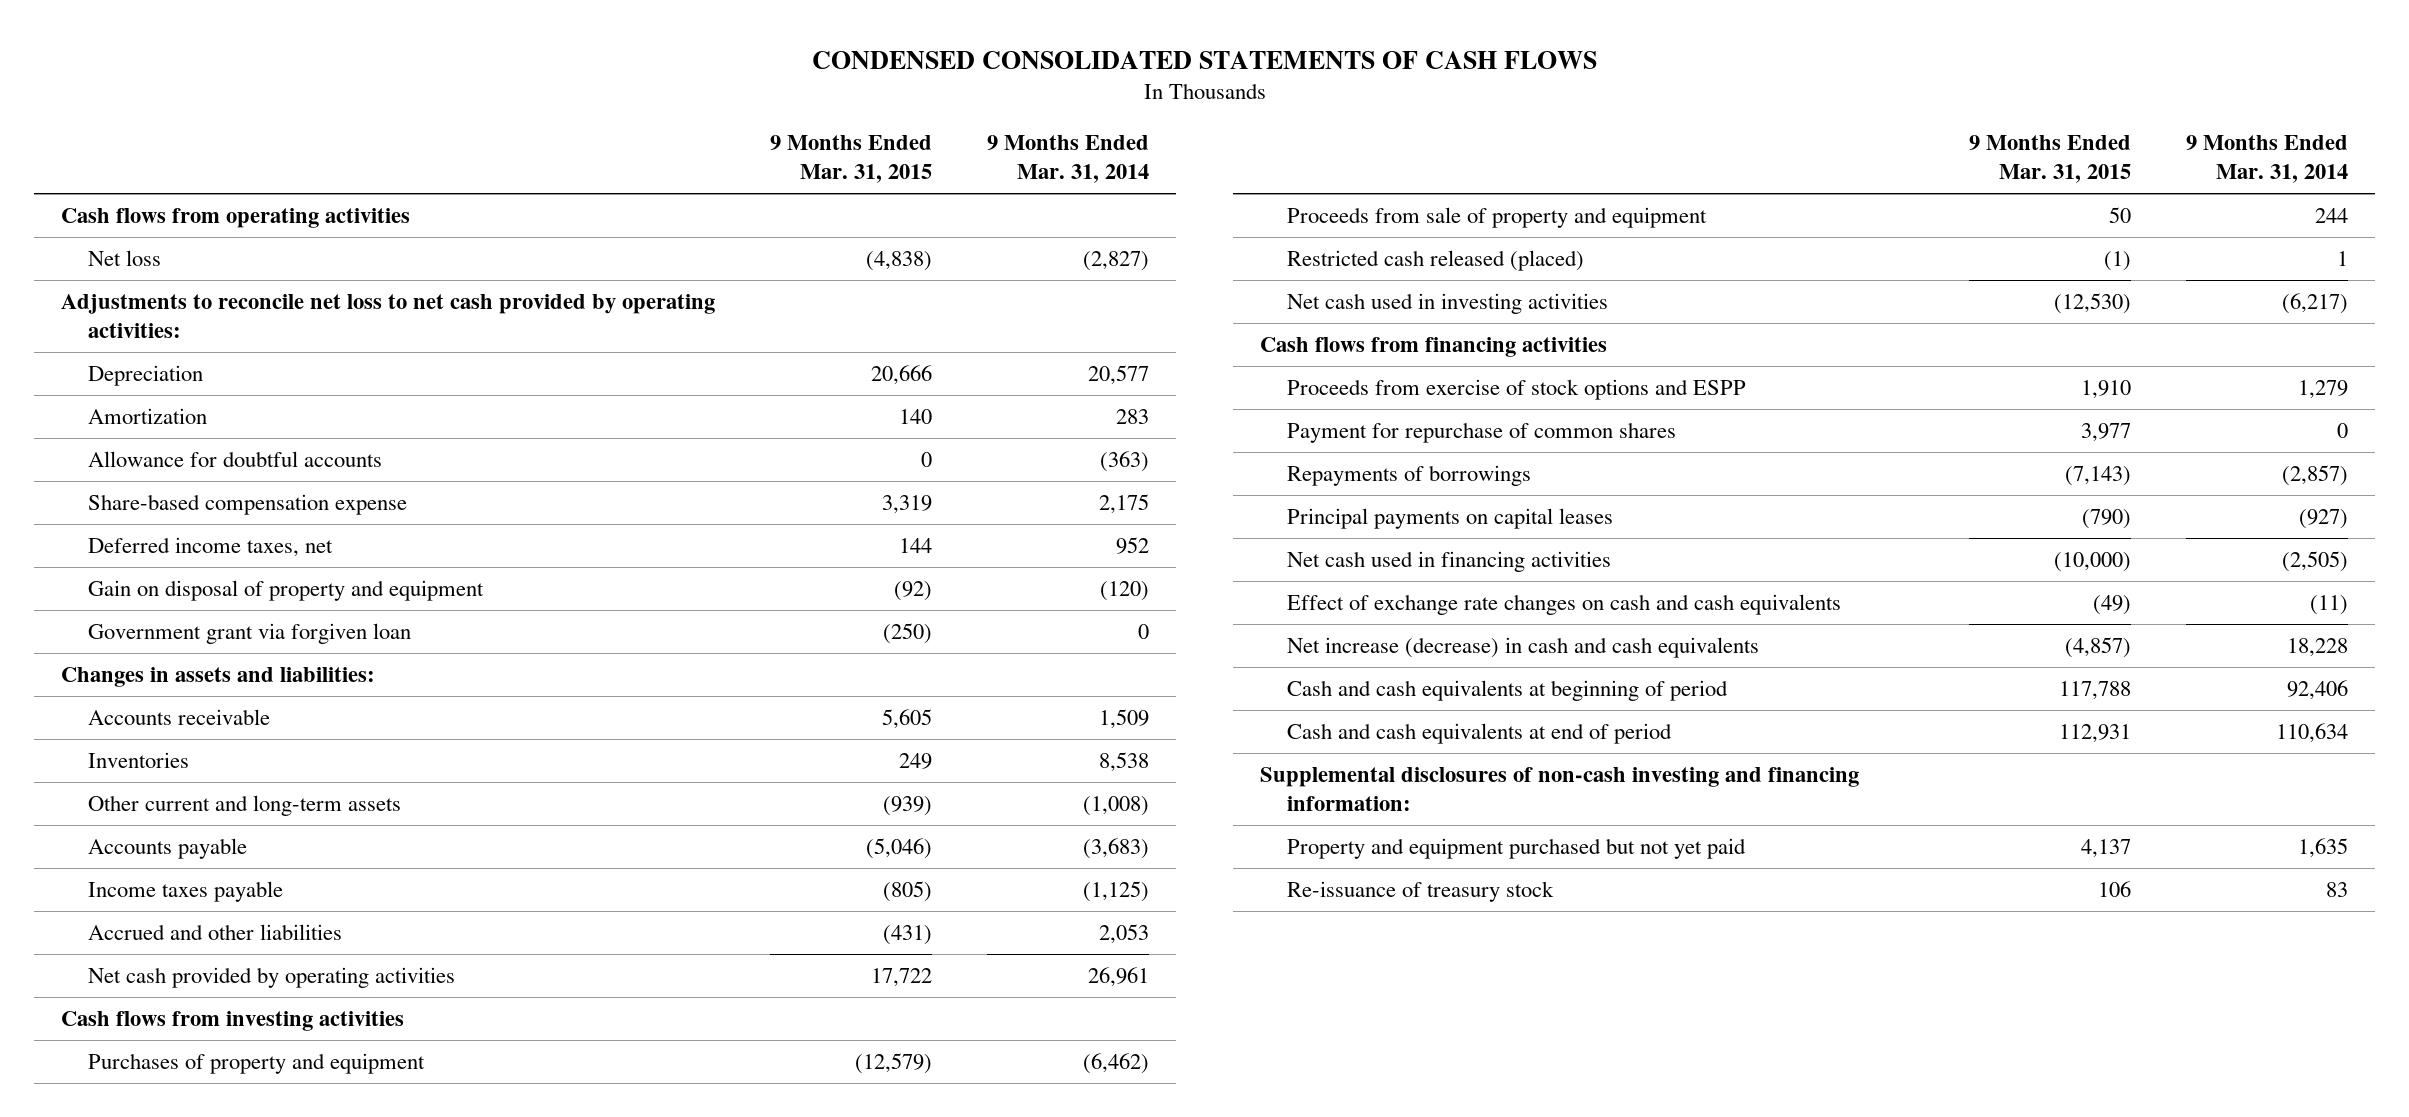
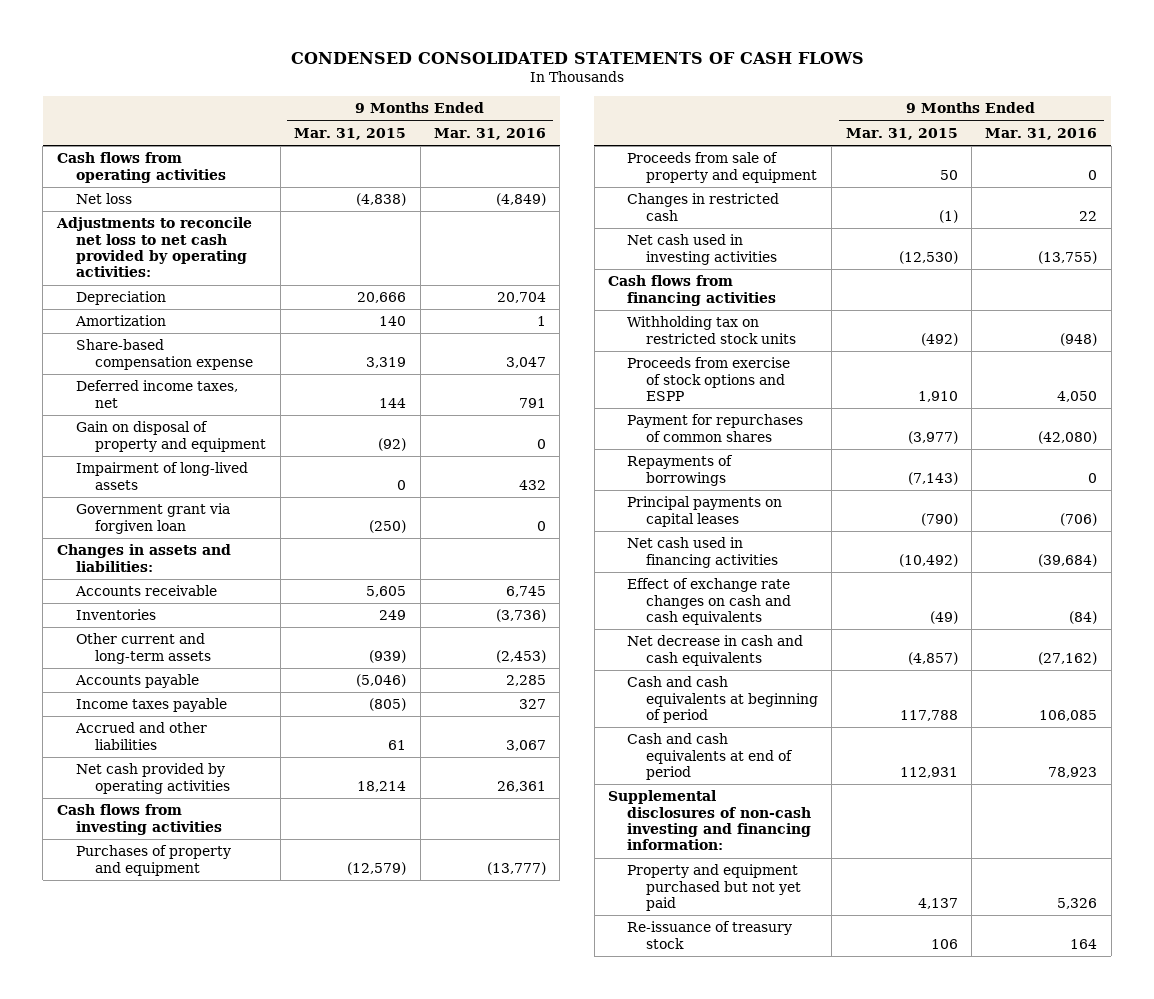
[987,135,1150,184] 9 Months Ended Mar. 31, 2014 -> none
none -> [434,127,547,140] Mar. 31, 2016
[88,450,383,467] Allowance for doubtful accounts -> none
none -> [75,462,248,490] Impairment of long-lived assets
[883,924,933,945] (431) -> [388,739,407,750] 61
[871,967,933,987] 17,722 -> [357,780,407,792] 18,214
[1286,249,1584,271] Restricted cash released (placed) -> [626,193,779,221] Changes in restricted cash
none -> [626,316,796,344] Withholding tax on restricted stock units
[1286,421,1676,443] Payment for repurchase of common shares -> [626,414,803,442] Payment for repurchases of common shares
[2080,422,2131,442] 3,977 -> [907,430,958,444] (3,977)
[2053,551,2131,572] (10,000) -> [898,553,958,567] (10,492)
[1286,636,1759,658] Net increase (decrease) in cash and cash equivalents -> [626,635,803,666] Net decrease in cash and cash equivalents

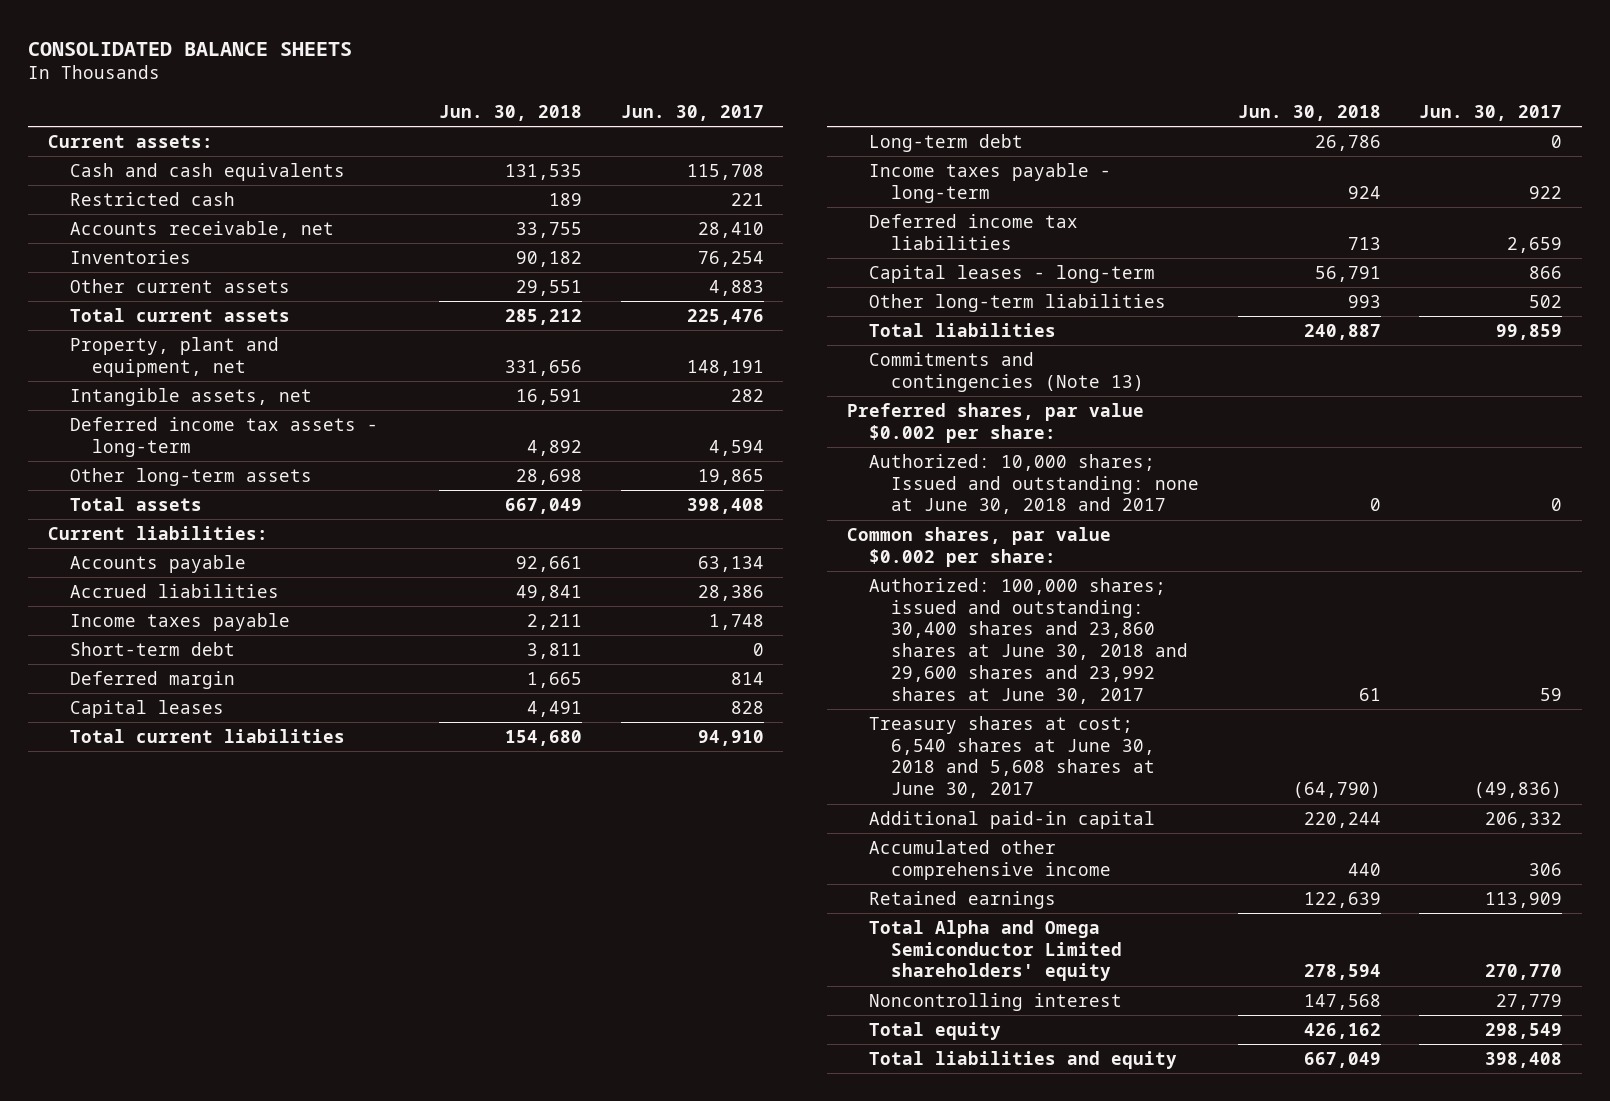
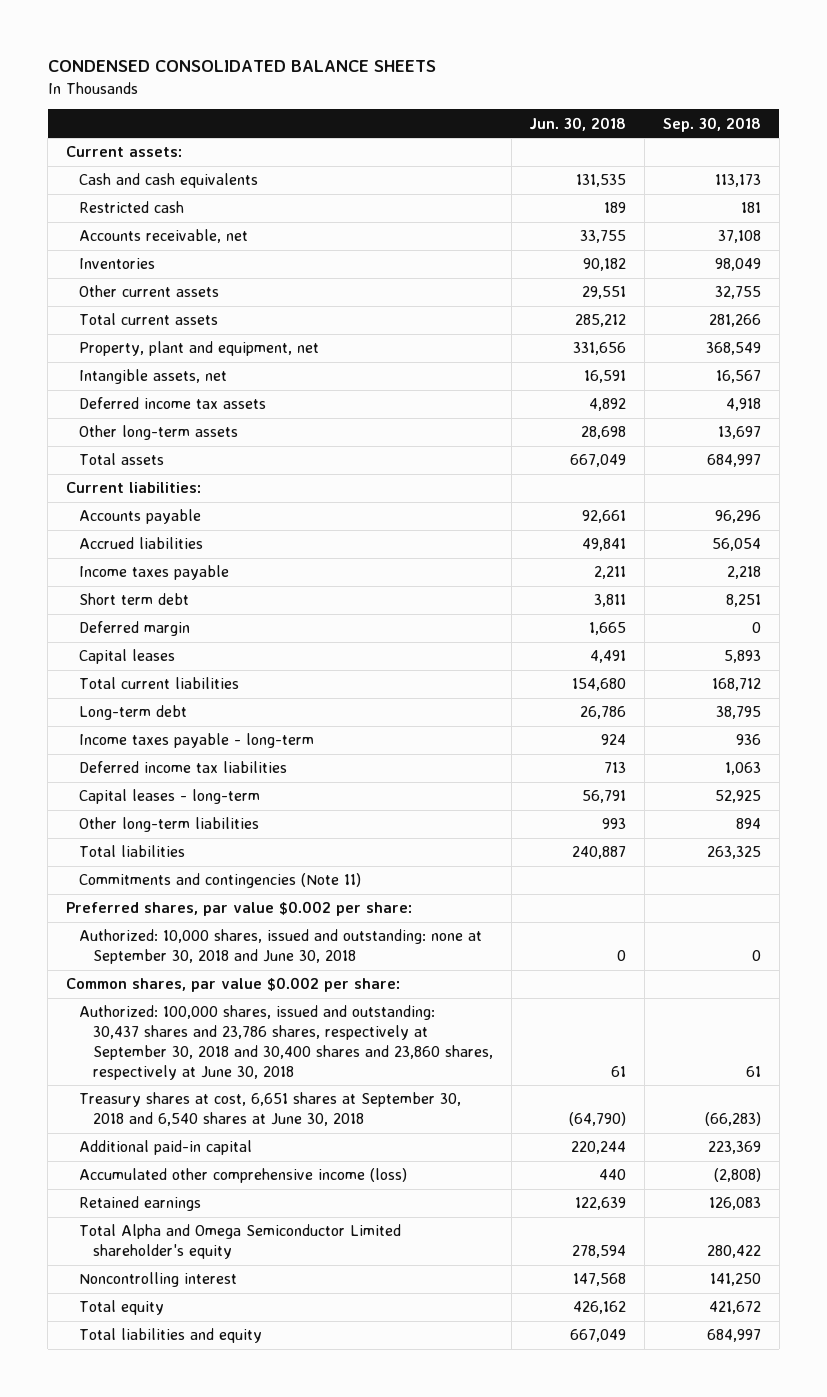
[28,41,353,56] CONSOLIDATED BALANCE SHEETS -> [47,60,436,73] CONDENSED CONSOLIDATED BALANCE SHEETS
[620,104,764,121] Jun. 30, 2017 -> none
none -> [663,116,762,132] Sep. 30, 2018
[69,417,378,457] Deferred income tax assets - long-term -> [79,397,267,410] Deferred income tax assets
[69,642,235,657] Short-term debt -> [79,593,190,606] Short term debt
[868,352,1144,392] Commitments and contingencies (Note 13) -> [79,873,362,889] Commitments and contingencies (Note 11)
[868,454,1199,515] Authorized: 10,000 shares; Issued and outstanding: none at June 30, 2018 and 2017 -> [79,929,483,965] Authorized: 10,000 shares, issued and outstanding: none at September 30, 2018 and June 30, 2018
[868,578,1188,704] Authorized: 100,000 shares; issued and outstanding: 30,400 shares and 23,860 shares at June 30, 2018 and 29,600 shares and 23,992 shares at June 30, 2017 -> [79,1005,493,1080] Authorized: 100,000 shares, issued and outstanding: 30,437 shares and 23,786 shares, respectively at September 30, 2018 and 30,400 shares and 23,860 shares, respectively at June 30, 2018
[868,716,1155,799] Treasury shares at cost; 6,540 shares at June 30, 2018 and 5,608 shares at June 30, 2017 -> [79,1092,462,1127] Treasury shares at cost, 6,651 shares at September 30, 2018 and 6,540 shares at June 30, 2018
[868,840,1111,880] Accumulated other comprehensive income -> [79,1168,408,1184] Accumulated other comprehensive income (loss)
[868,920,1122,982] Total Alpha and Omega Semiconductor Limited shareholders' equity -> [79,1224,402,1260] Total Alpha and Omega Semiconductor Limited shareholder's equity

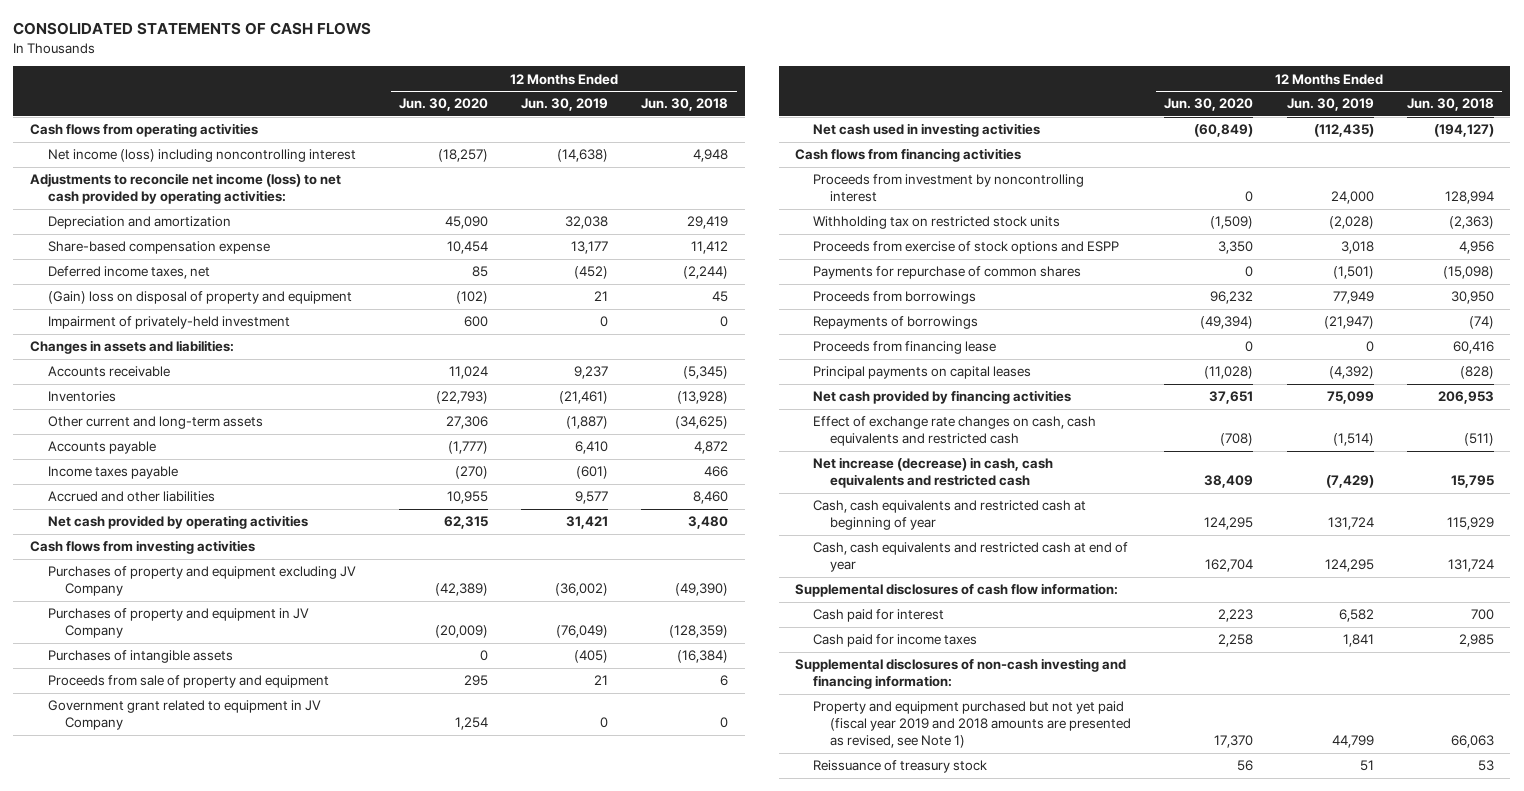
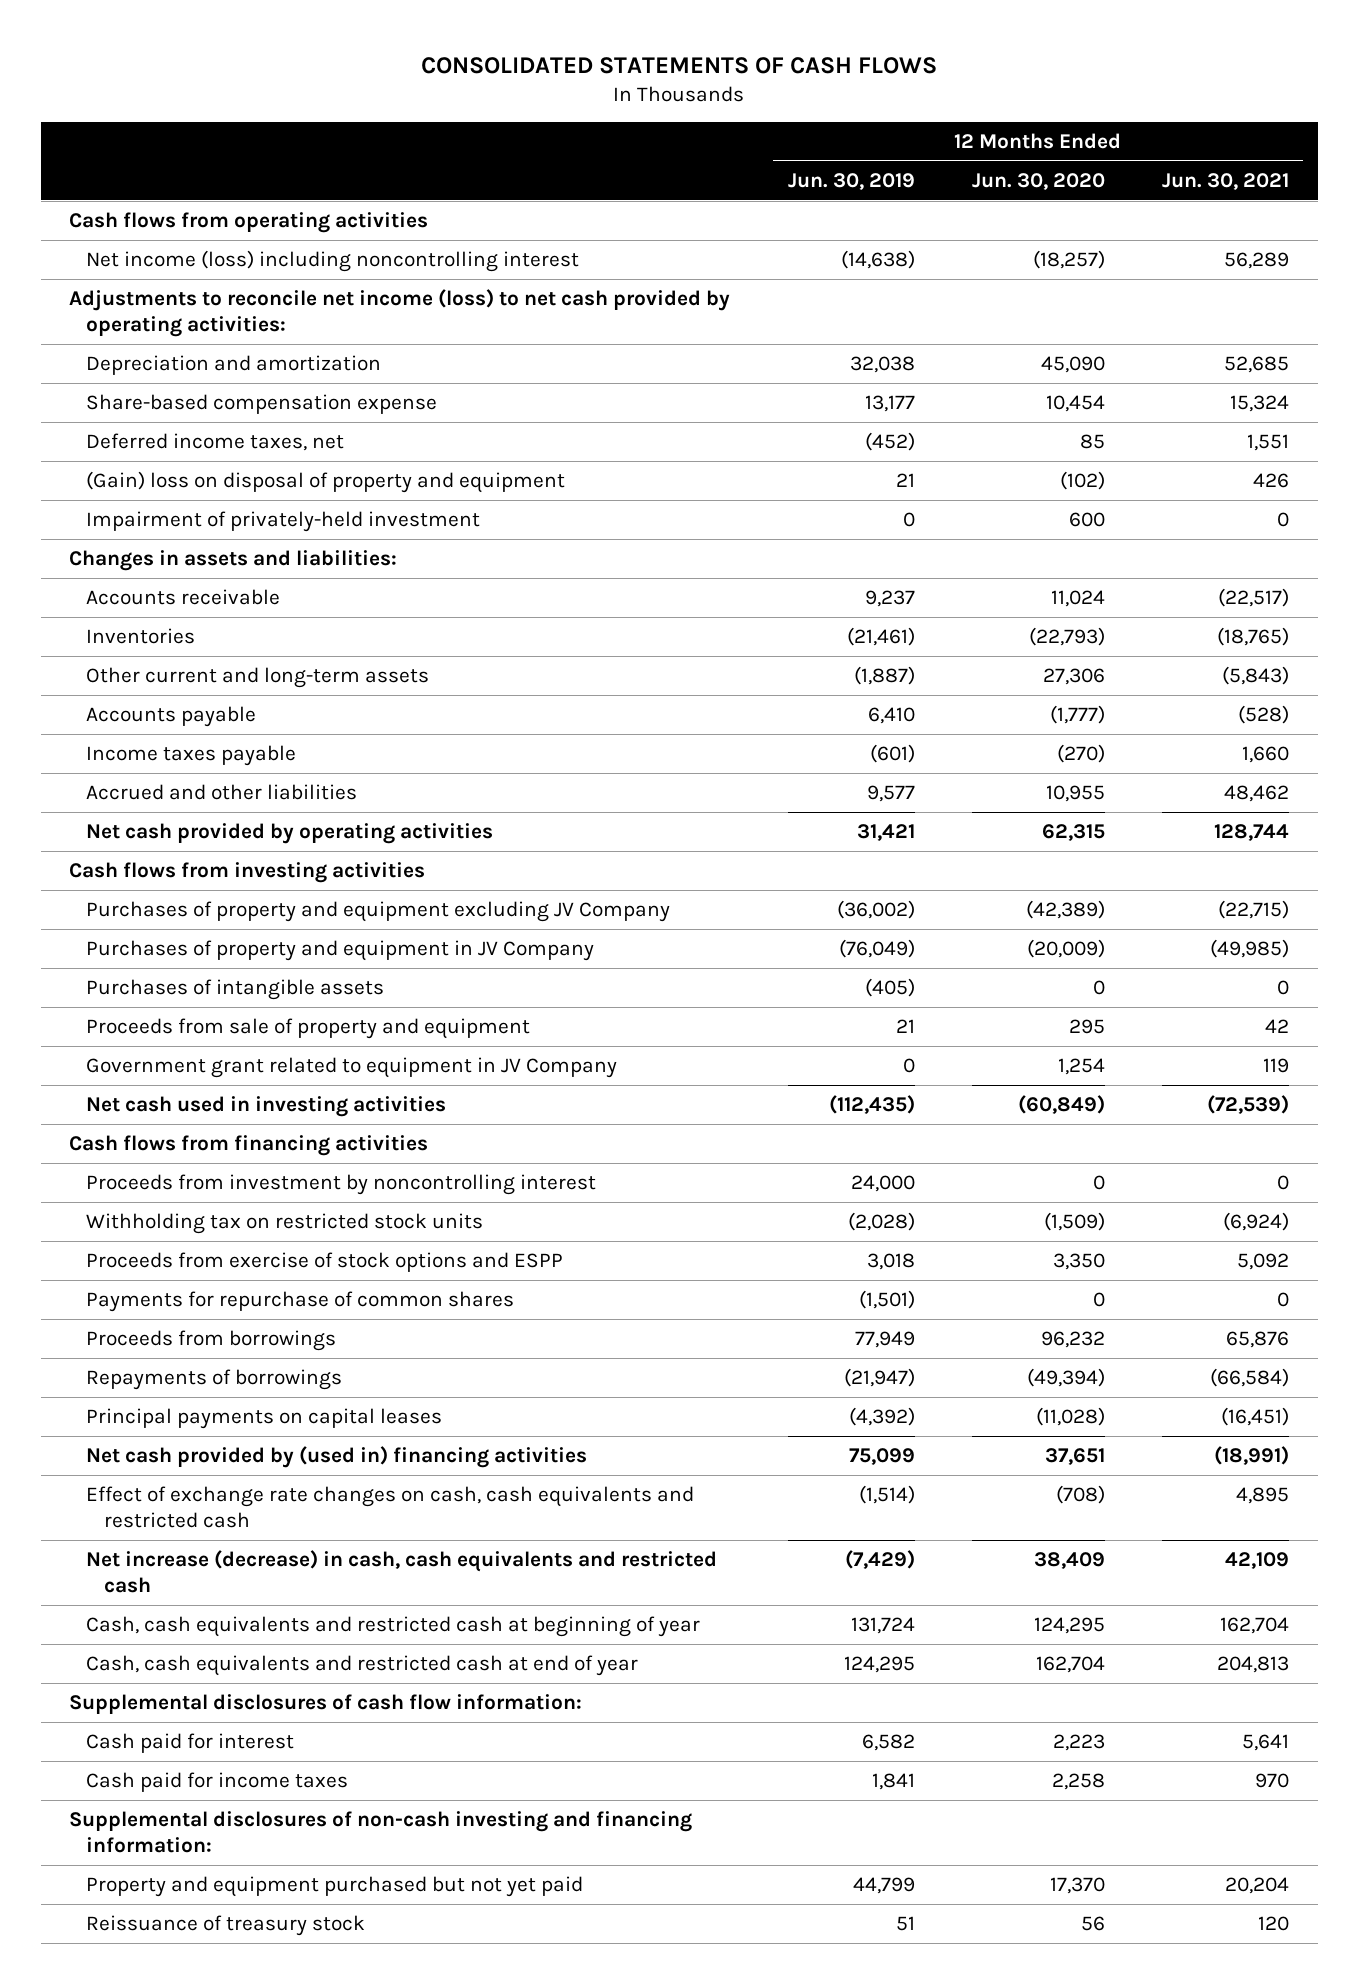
[641,98,729,112] Jun. 30, 2018 -> none
none -> [1162,172,1290,190] Jun. 30, 2021
[812,341,996,355] Proceeds from financing lease -> none
[812,390,1071,405] Net cash provided by financing activities -> [86,1445,588,1468] Net cash provided by (used in) financing activities
[812,701,1132,749] Property and equipment purchased but not yet paid (fiscal year 2019 and 2018 amounts are presented as revised, see Note 1) -> [86,1875,584,1897] Property and equipment purchased but not yet paid

